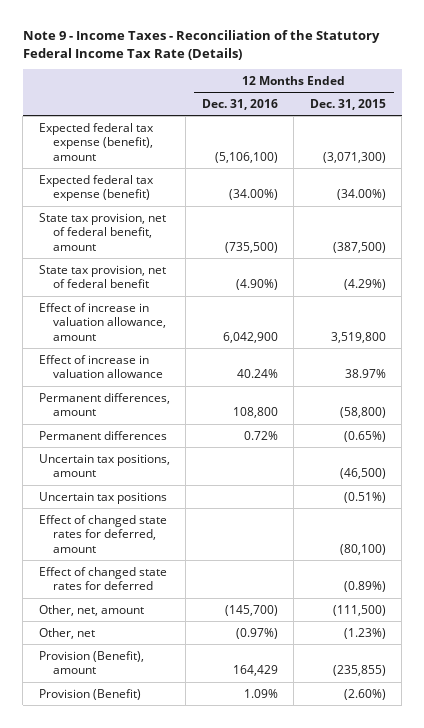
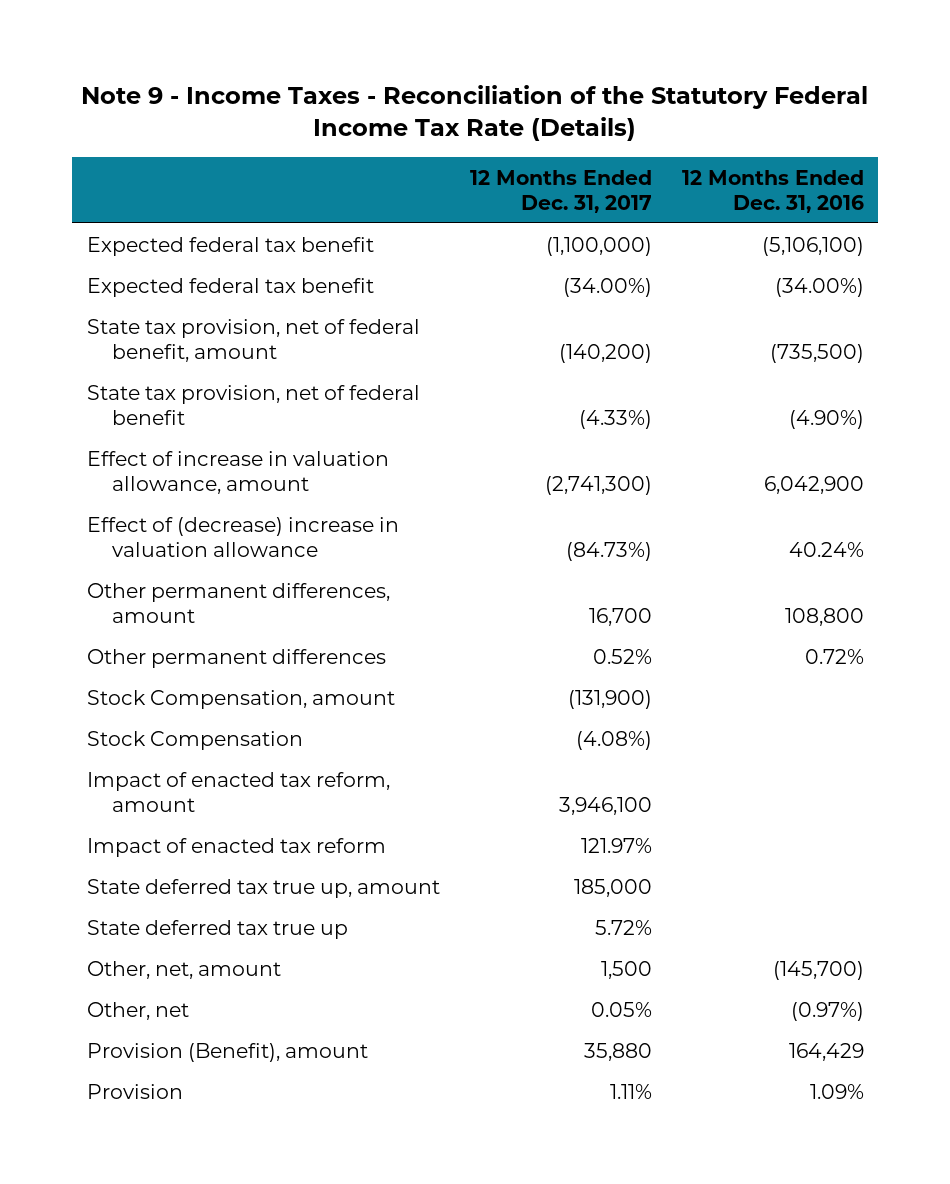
[309,98,386,110] Dec. 31, 2015 -> none
none -> [469,169,652,213] 12 Months Ended Dec. 31, 2017
[38,122,154,161] Expected federal tax expense (benefit), amount -> [86,236,374,256] Expected federal tax benefit
[38,174,154,202] Expected federal tax expense (benefit) -> [86,277,374,297] Expected federal tax benefit
[38,453,170,478] Uncertain tax positions, amount -> none
[38,491,167,504] Uncertain tax positions -> none
[38,354,164,379] Effect of increase in valuation allowance -> [86,516,399,557] Effect of (decrease) increase in valuation allowance
[38,392,170,417] Permanent differences, amount -> [86,582,390,623] Other permanent differences, amount
[38,430,167,440] Permanent differences -> [86,648,386,668] Other permanent differences
none -> [86,689,395,709] Stock Compensation, amount
none -> [86,730,303,750] Stock Compensation
none -> [86,771,390,812] Impact of enacted tax reform, amount
none -> [86,837,386,857] Impact of enacted tax reform
[38,514,167,553] Effect of changed state rates for deferred, amount -> [86,878,440,898] State deferred tax true up, amount
[38,566,167,591] Effect of changed state rates for deferred -> [86,919,348,939] State deferred tax true up
[38,688,141,700] Provision (Benefit) -> [86,1083,183,1099] Provision

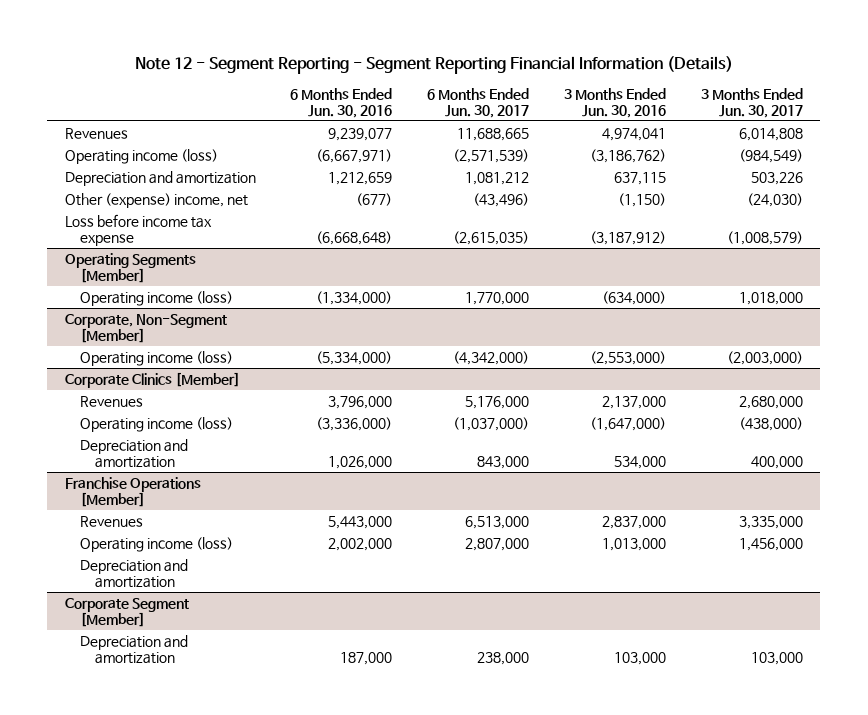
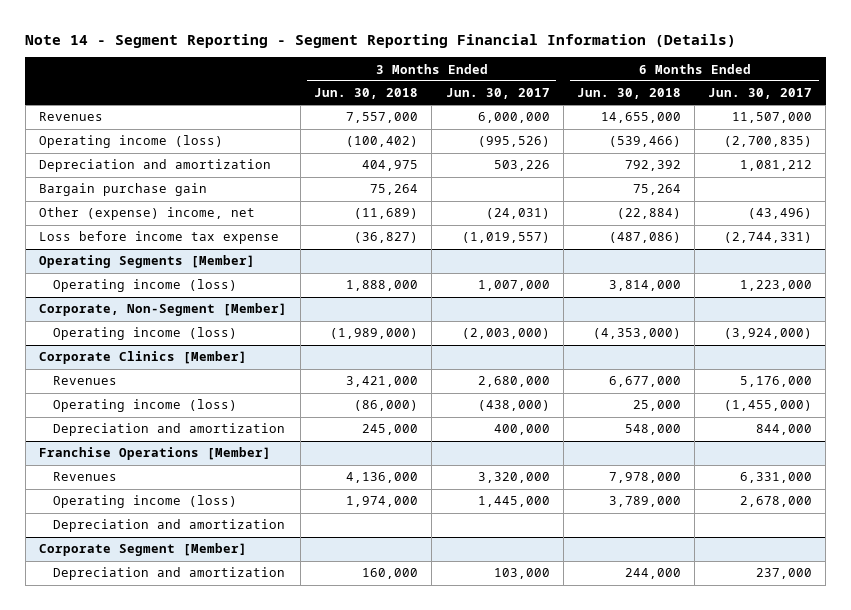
[134,55,733,74] Note 12 - Segment Reporting - Segment Reporting Financial Information (Details) -> [25,33,737,48] Note 14 - Segment Reporting - Segment Reporting Financial Information (Details)
[290,87,393,119] 6 Months Ended Jun. 30, 2016 -> none
[564,87,667,119] 3 Months Ended Jun. 30, 2016 -> none
none -> [314,88,419,100] Jun. 30, 2018
none -> [576,88,681,100] Jun. 30, 2018
[457,127,530,141] 11,688,665 -> [732,112,813,124] 11,507,000
[739,127,804,141] 6,014,808 -> [477,112,550,124] 6,000,000
[453,148,530,163] (2,571,539) -> [724,136,813,148] (2,700,835)
[739,148,804,163] (984,549) -> [477,136,550,148] (995,526)
none -> [38,183,207,197] Bargain purchase gain
[747,192,804,207] (24,030) -> [485,208,550,220] (24,031)
[453,231,530,246] (2,615,035) -> [724,232,813,244] (2,744,331)
[727,231,804,246] (1,008,579) -> [461,232,550,244] (1,019,557)
[465,291,530,305] 1,770,000 -> [740,280,813,292] 1,223,000
[739,291,804,305] 1,018,000 -> [477,280,550,292] 1,007,000
[453,350,530,365] (4,342,000) -> [724,328,813,340] (3,924,000)
[453,416,530,431] (1,037,000) -> [724,400,813,412] (1,455,000)
[477,456,530,470] 843,000 -> [756,424,813,436] 844,000
[465,515,530,529] 6,513,000 -> [740,472,813,484] 6,331,000
[739,515,804,529] 3,335,000 -> [477,472,550,484] 3,320,000
[465,537,530,551] 2,807,000 -> [740,496,813,508] 2,678,000
[739,537,804,551] 1,456,000 -> [477,496,550,508] 1,445,000
[477,652,530,666] 238,000 -> [756,568,813,580] 237,000

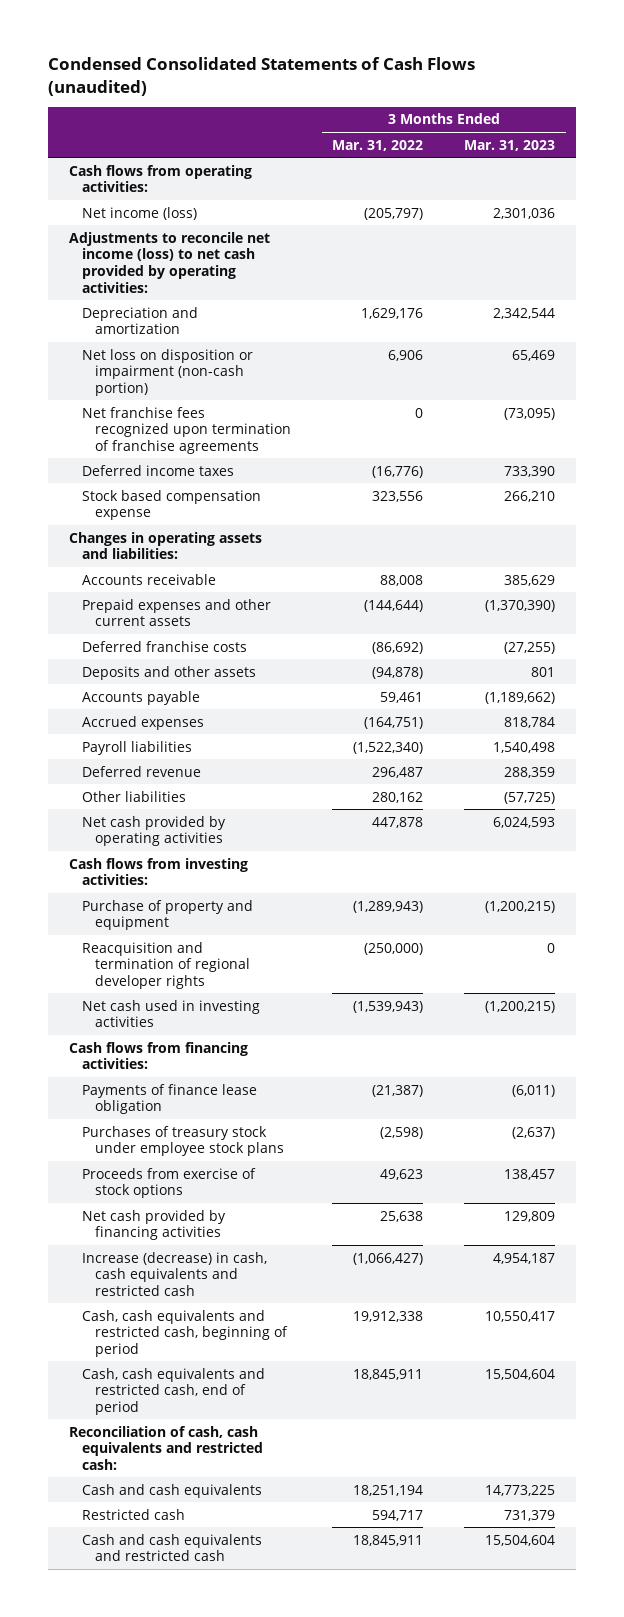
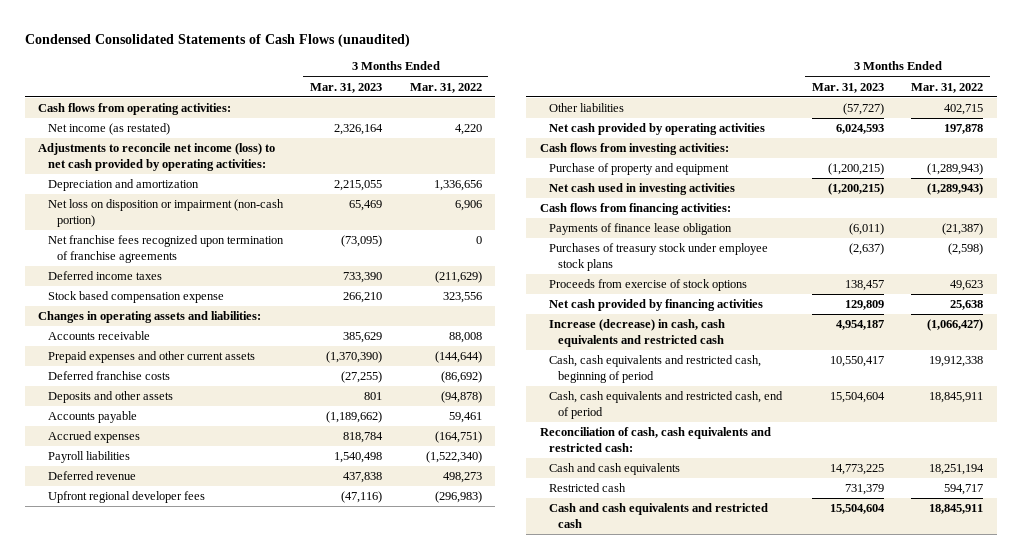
[82,206,198,220] Net income (loss) -> none
none -> [47,123,170,136] Net income (as restated)
[361,307,424,319] 1,629,176 -> [433,180,482,192] 1,336,656
[493,307,556,319] 2,342,544 -> [334,180,383,192] 2,215,055
[372,465,424,478] (16,776) -> [434,271,482,284] (211,629)
[372,766,424,778] 296,487 -> [442,472,482,484] 498,273
[504,766,556,778] 288,359 -> [343,472,383,484] 437,838
none -> [47,491,205,504] Upfront regional developer fees
[372,791,424,803] 280,162 -> [944,104,984,116] 402,715
[504,791,556,804] (57,725) -> [842,103,884,116] (57,727)
[372,816,424,828] 447,878 -> [944,124,984,135] 197,878
[82,941,251,989] Reacquisition and termination of regional developer rights -> none
[353,1000,424,1013] (1,539,943) -> [927,183,984,196] (1,289,943)

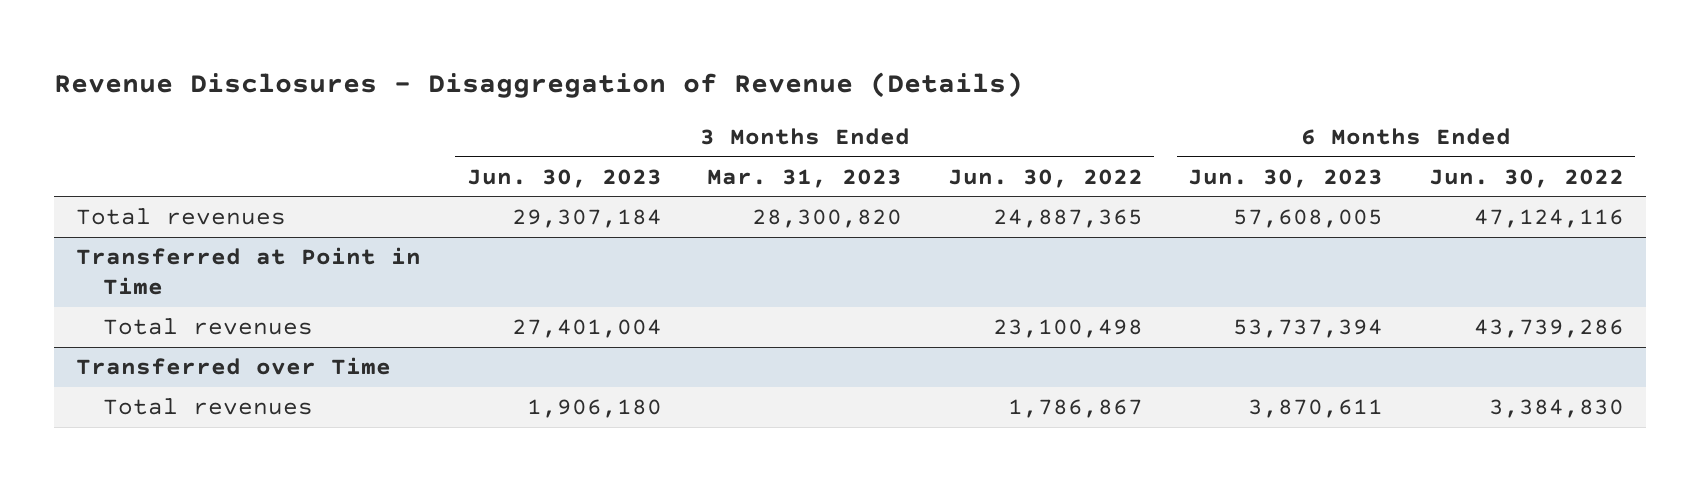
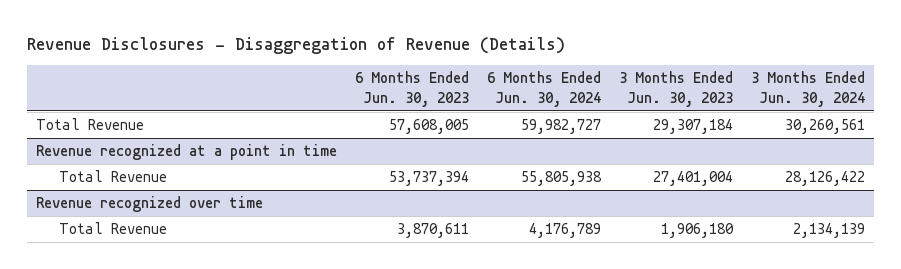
[707,168,903,188] Mar. 31, 2023 -> none
[947,168,1143,188] Jun. 30, 2022 -> none
[1428,168,1624,188] Jun. 30, 2022 -> none
none -> [486,71,601,107] 6 Months Ended Jun. 30, 2024
none -> [750,71,865,107] 3 Months Ended Jun. 30, 2024
[76,208,287,226] Total revenues -> [36,118,145,131] Total Revenue
[76,247,422,296] Transferred at Point in Time -> [36,144,338,161] Revenue recognized at a point in time
[103,318,314,336] Total revenues -> [58,170,167,183] Total Revenue
[76,357,392,376] Transferred over Time -> [36,196,264,213] Revenue recognized over time
[103,398,314,416] Total revenues -> [58,222,167,235] Total Revenue

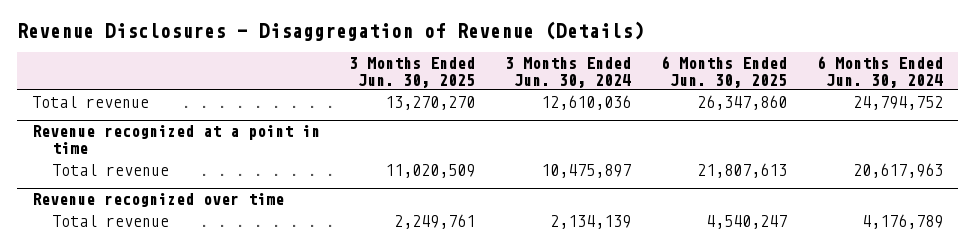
[354,71,469,107] 6 Months Ended Jun. 30, 2023 -> none
[618,71,733,107] 3 Months Ended Jun. 30, 2023 -> none
none -> [349,56,476,88] 3 Months Ended Jun. 30, 2025
none -> [661,55,788,88] 6 Months Ended Jun. 30, 2025
[36,118,145,131] Total Revenue -> [31,95,149,108] Total revenue
[520,119,601,135] 59,982,727 -> [852,95,943,110] 24,794,752
[784,119,865,135] 30,260,561 -> [541,94,632,110] 12,610,036
[58,170,167,183] Total Revenue -> [52,163,170,176] Total revenue
[520,171,602,187] 55,805,938 -> [852,162,943,178] 20,617,963
[784,171,865,187] 28,126,422 -> [541,163,632,178] 10,475,897
[58,222,167,235] Total Revenue -> [52,214,170,227] Total revenue

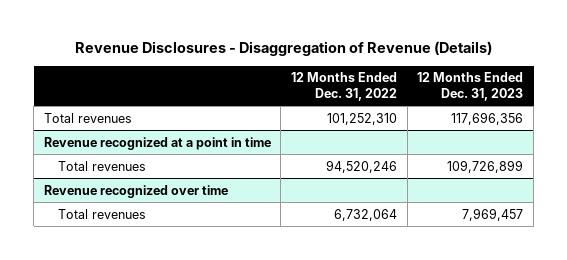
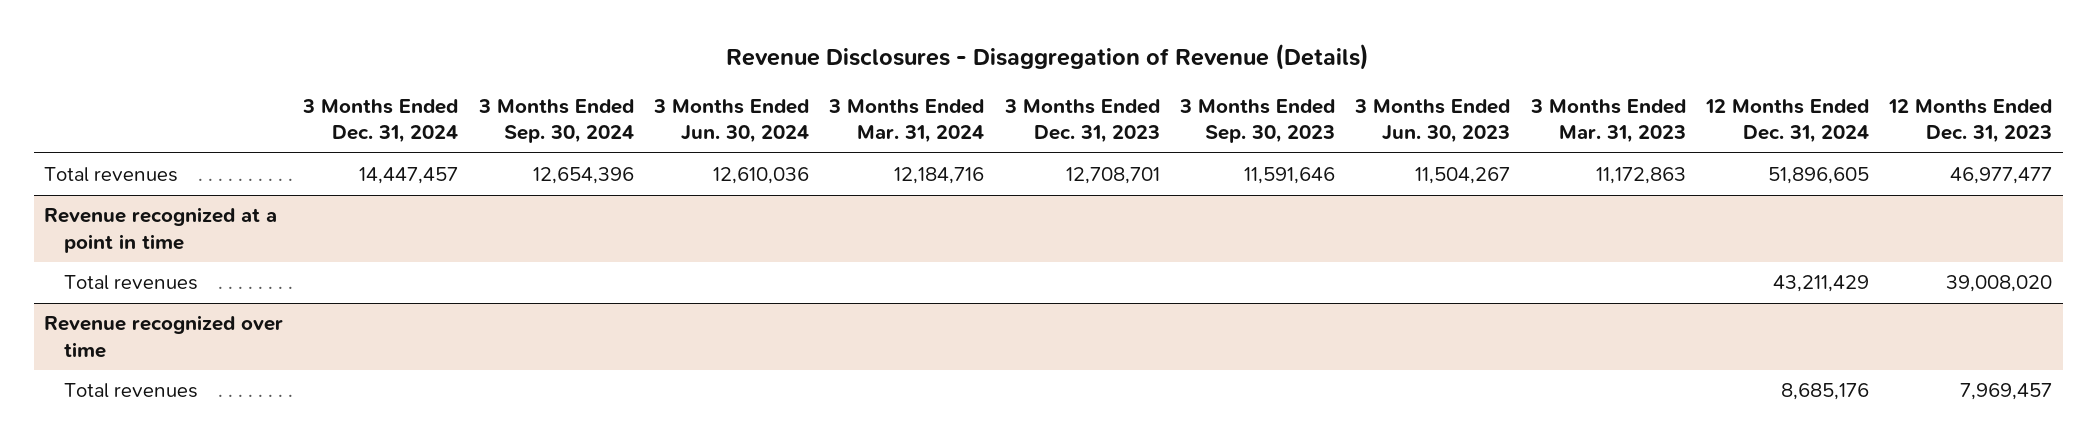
[291,72,398,102] 12 Months Ended Dec. 31, 2022 -> none
none -> [302,98,459,144] 3 Months Ended Dec. 31, 2024
none -> [477,98,634,144] 3 Months Ended Sep. 30, 2024
none -> [652,98,809,144] 3 Months Ended Jun. 30, 2024
none -> [828,98,985,144] 3 Months Ended Mar. 31, 2024
none -> [1003,98,1160,144] 3 Months Ended Dec. 31, 2023
none -> [1178,98,1335,144] 3 Months Ended Sep. 30, 2023
none -> [1354,98,1511,144] 3 Months Ended Jun. 30, 2023
none -> [1529,98,1686,144] 3 Months Ended Mar. 31, 2023
none -> [1704,98,1869,144] 12 Months Ended Dec. 31, 2024
[451,111,524,125] 117,696,356 -> [1950,167,2053,185] 46,977,477
[447,159,524,173] 109,726,899 -> [1946,275,2053,293] 39,008,020

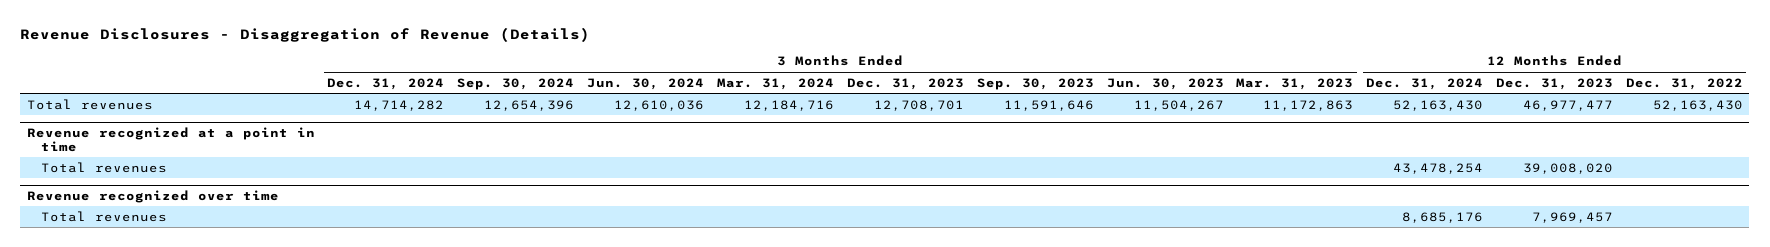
none -> [1626,77,1744,90] Dec. 31, 2022
[359,167,459,185] 14,447,457 -> [354,99,445,111] 14,714,282
[1767,167,1869,185] 51,896,605 -> [1393,99,1484,111] 52,163,430
[1772,275,1869,293] 43,211,429 -> [1393,162,1484,174] 43,478,254

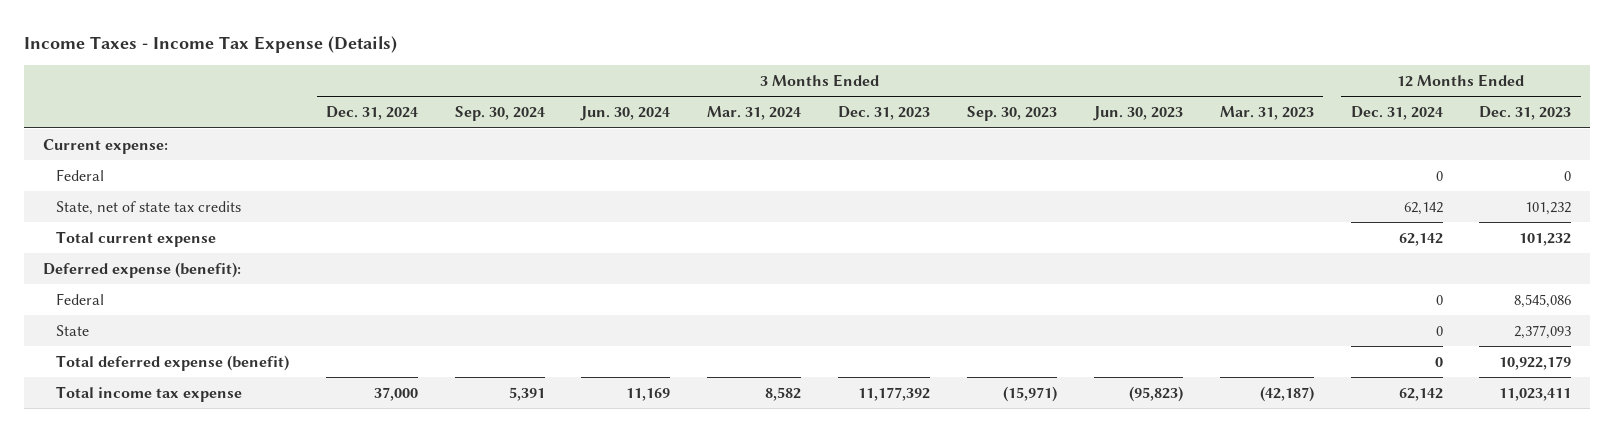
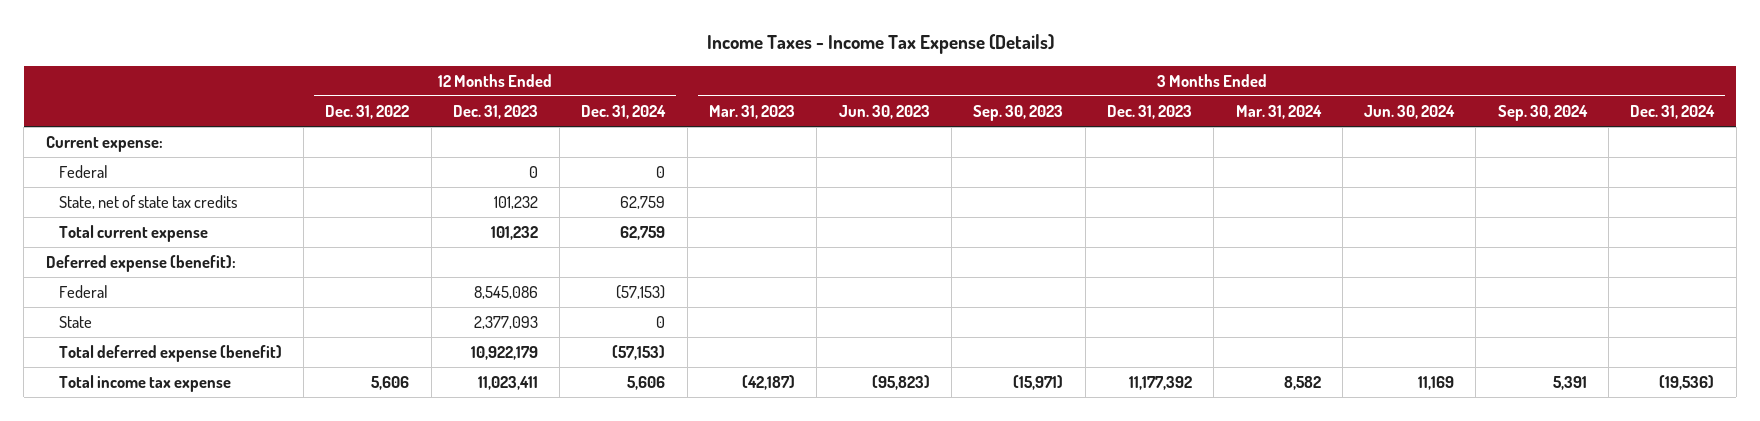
none -> [325,104,410,119] Dec. 31, 2022
[1403,201,1443,215] 62,142 -> [620,196,666,210] 62,759
[1398,232,1443,246] 62,142 -> [620,226,666,241] 62,759
[1435,294,1443,305] 0 -> [616,285,666,300] (57,153)
[1434,356,1443,367] 0 -> [612,345,666,361] (57,153)
[373,386,418,401] 37,000 -> [1659,375,1715,391] (19,536)
[1398,387,1443,401] 62,142 -> [627,376,666,391] 5,606

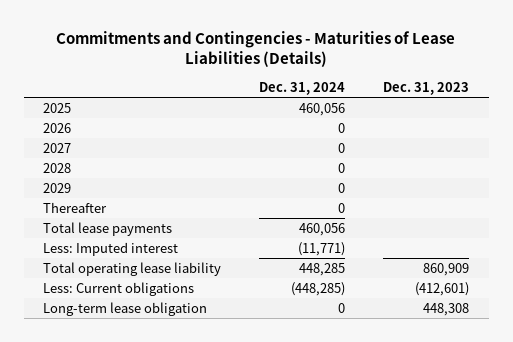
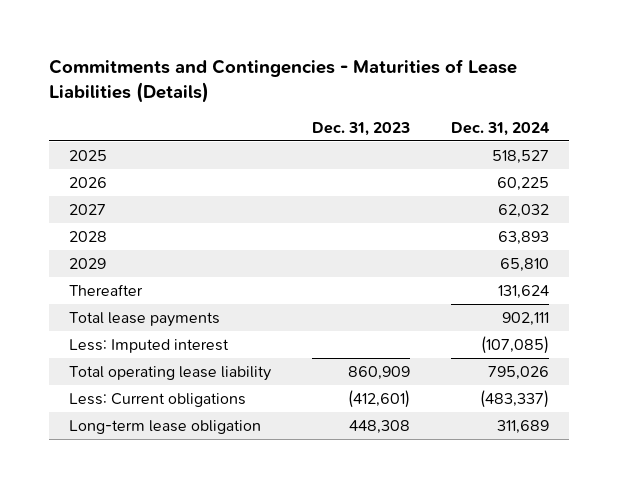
[299,102,346,116] 460,056 -> [491,149,549,164] 518,527
[338,122,346,133] 0 -> [496,176,549,191] 60,225
[338,142,346,153] 0 -> [497,203,549,218] 62,032
[338,162,346,173] 0 -> [497,230,549,245] 63,893
[338,182,346,193] 0 -> [499,257,549,272] 65,810
[338,202,346,213] 0 -> [497,284,549,299] 131,624
[299,222,346,236] 460,056 -> [501,311,549,326] 902,111
[298,241,346,256] (11,771) -> [480,335,549,354] (107,085)
[299,262,346,276] 448,285 -> [487,365,549,380] 795,026
[291,281,346,296] (448,285) -> [479,389,549,408] (483,337)
[338,302,346,313] 0 -> [496,419,549,434] 311,689

